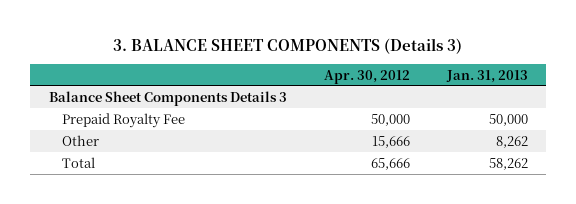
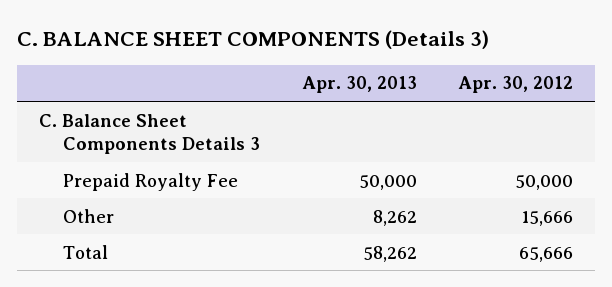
[113,37,463,54] 3. BALANCE SHEET COMPONENTS (Details 3) -> [17,30,490,50] C. BALANCE SHEET COMPONENTS (Details 3)
[445,69,528,83] Jan. 31, 2013 -> none
none -> [301,76,417,94] Apr. 30, 2013
[48,90,287,106] Balance Sheet Components Details 3 -> [38,113,260,155] C. Balance Sheet Components Details 3

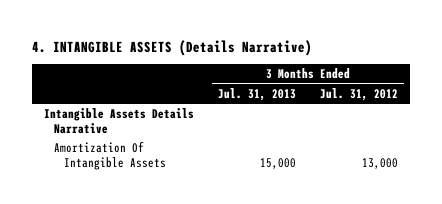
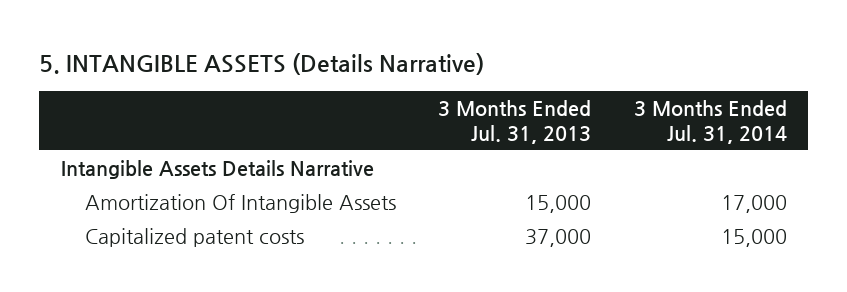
[32,39,313,56] 4. INTANGIBLE ASSETS (Details Narrative) -> [39,52,485,75] 5. INTANGIBLE ASSETS (Details Narrative)
[319,87,398,101] Jul. 31, 2012 -> none
none -> [633,99,787,144] 3 Months Ended Jul. 31, 2014
none -> [84,228,304,248] Capitalized patent costs

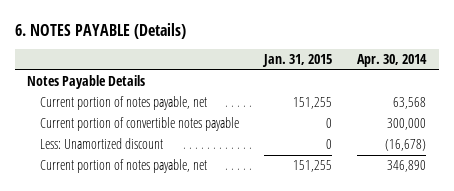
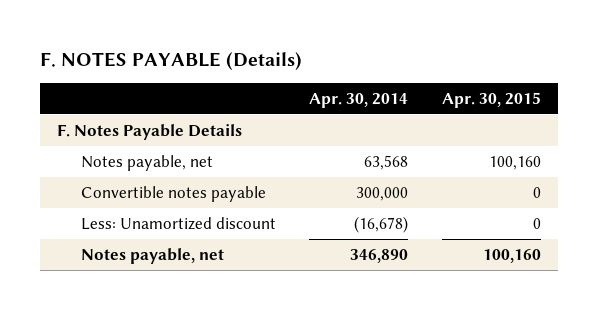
[14,22,186,39] 6. NOTES PAYABLE (Details) -> [39,52,302,71] F. NOTES PAYABLE (Details)
[262,54,333,68] Jan. 31, 2015 -> none
none -> [442,91,542,108] Apr. 30, 2015
[27,75,146,90] Notes Payable Details -> [56,123,242,140] F. Notes Payable Details
[40,96,208,111] Current portion of notes payable, net -> [80,154,213,171] Notes payable, net
[40,117,240,132] Current portion of convertible notes payable -> [80,185,266,202] Convertible notes payable
[40,159,208,174] Current portion of notes payable, net -> [80,247,224,264] Notes payable, net

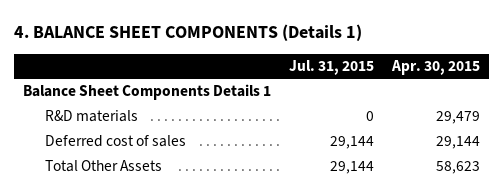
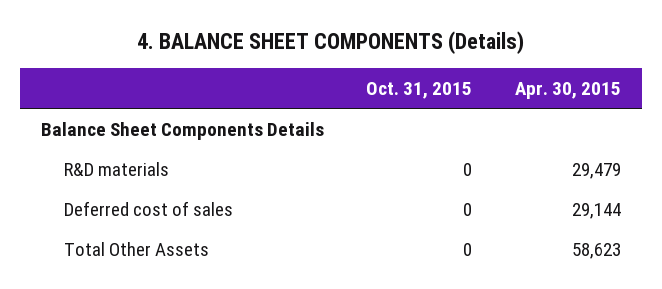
[14,24,363,42] 4. BALANCE SHEET COMPONENTS (Details 1) -> [136,31,524,55] 4. BALANCE SHEET COMPONENTS (Details)
[289,60,375,76] Jul. 31, 2015 -> none
none -> [366,82,473,100] Oct. 31, 2015
[23,84,272,101] Balance Sheet Components Details 1 -> [41,121,325,140] Balance Sheet Components Details

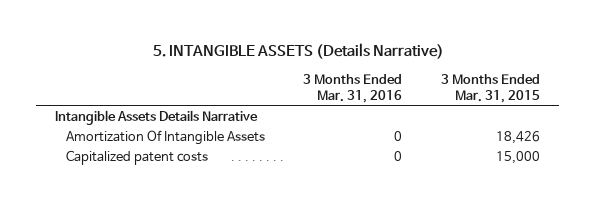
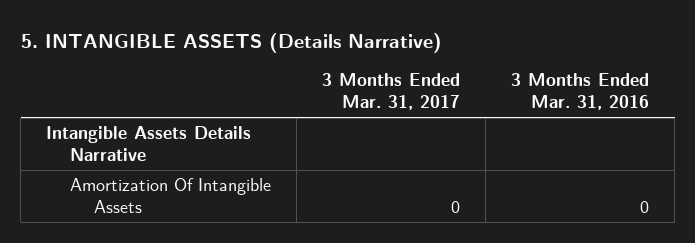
[441,73,541,104] 3 Months Ended Mar. 31, 2015 -> none
none -> [322,72,461,111] 3 Months Ended Mar. 31, 2017
[65,149,208,165] Capitalized patent costs -> none

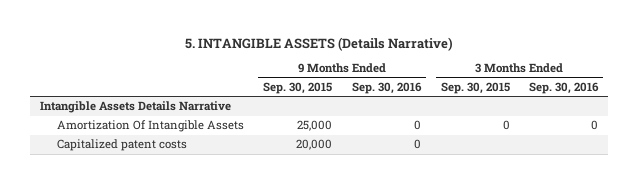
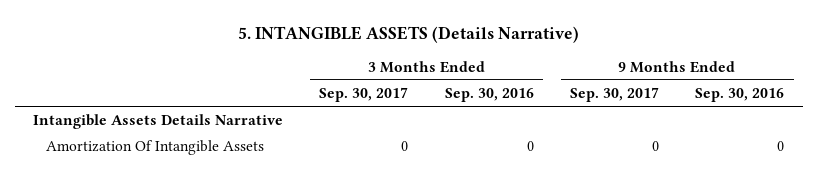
[263,81,333,94] Sep. 30, 2015 -> none
[440,81,510,94] Sep. 30, 2015 -> none
none -> [319,86,409,102] Sep. 30, 2017
none -> [570,86,660,102] Sep. 30, 2017
[56,139,187,152] Capitalized patent costs -> none

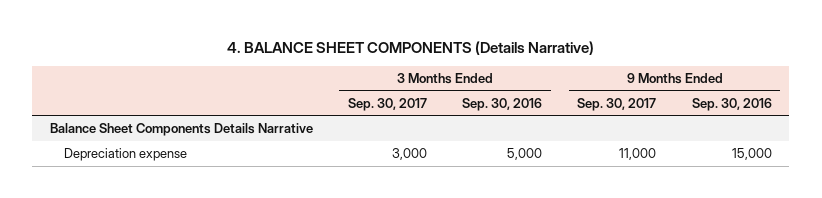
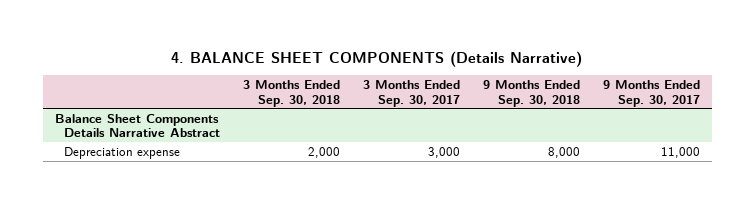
[462,97,543,111] Sep. 30, 2016 -> none
[691,97,772,111] Sep. 30, 2016 -> none
none -> [242,79,340,107] 3 Months Ended Sep. 30, 2018
none -> [483,79,581,107] 9 Months Ended Sep. 30, 2018
[49,123,313,137] Balance Sheet Components Details Narrative -> [54,113,220,138] Balance Sheet Components Details Narrative Abstract

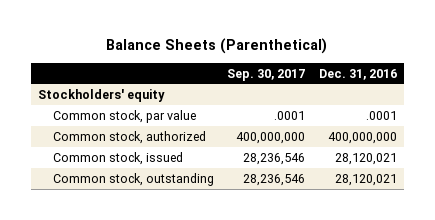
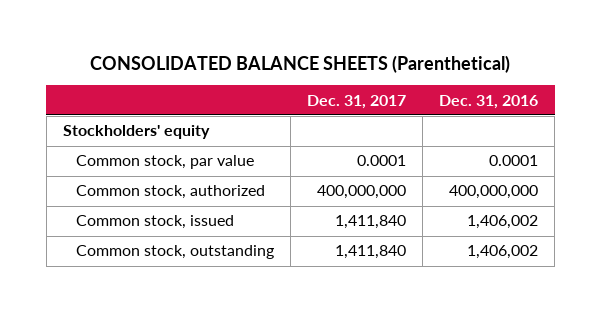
[106,38,328,55] Balance Sheets (Parenthetical) -> [90,54,511,73] CONSOLIDATED BALANCE SHEETS (Parenthetical)
[227,68,306,81] Sep. 30, 2017 -> none
none -> [306,94,406,109] Dec. 31, 2017
[366,110,398,120] .0001 -> [489,155,539,167] 0.0001
[335,152,398,165] 28,120,021 -> [467,215,539,230] 1,406,002
[335,173,398,186] 28,120,021 -> [467,245,539,260] 1,406,002

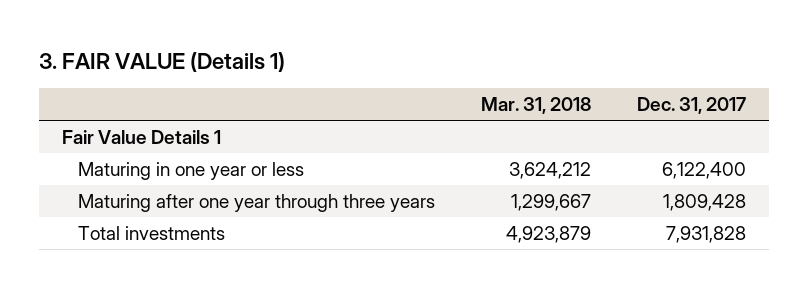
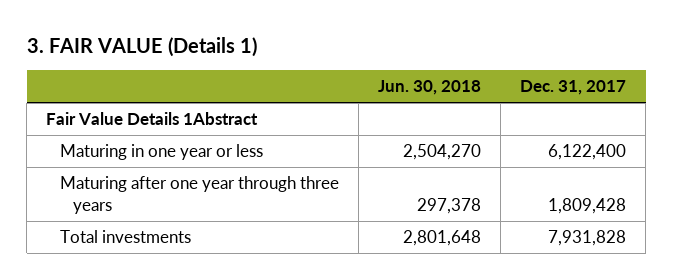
[481,97,592,115] Mar. 31, 2018 -> none
none -> [378,80,482,96] Jun. 30, 2018
[61,130,221,145] Fair Value Details 1 -> [46,112,259,126] Fair Value Details 1Abstract

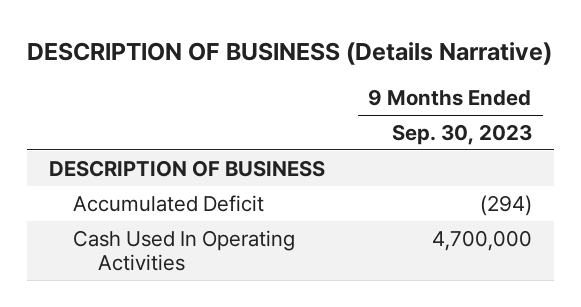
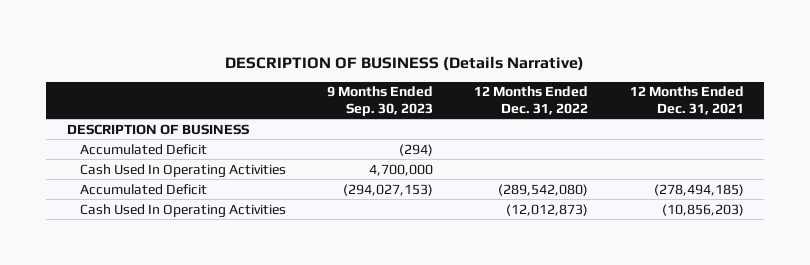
none -> [474,86,589,115] 12 Months Ended Dec. 31, 2022
none -> [629,86,744,115] 12 Months Ended Dec. 31, 2021
none -> [79,183,207,195] Accumulated Deficit
none -> [79,203,286,218] Cash Used In Operating Activities

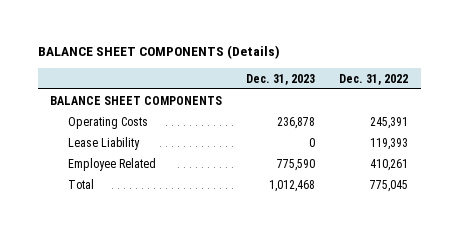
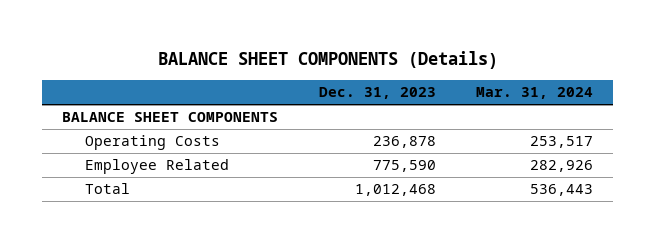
[339,73,409,85] Dec. 31, 2022 -> none
none -> [476,87,594,100] Mar. 31, 2024
[68,136,141,150] Lease Liability -> none

